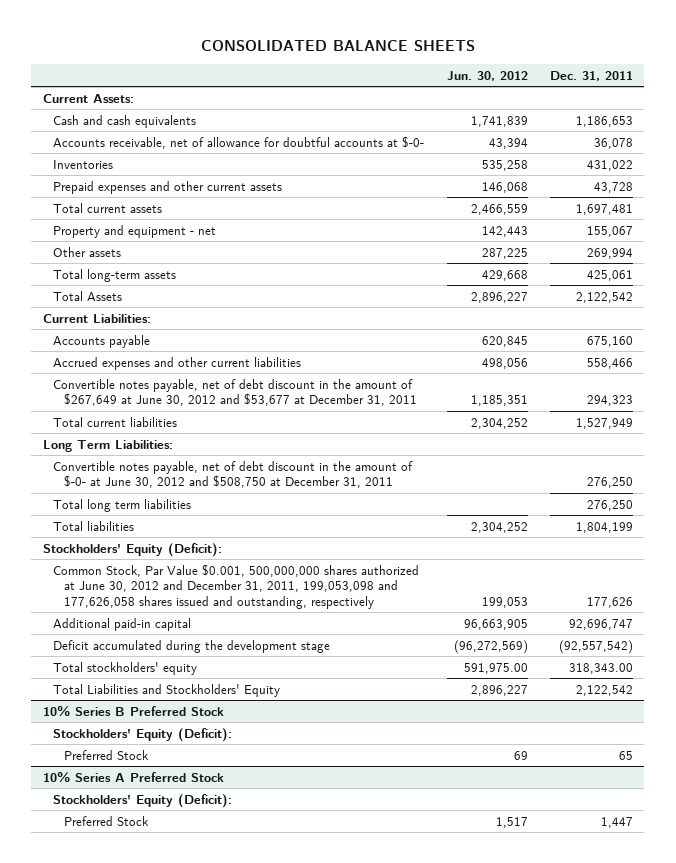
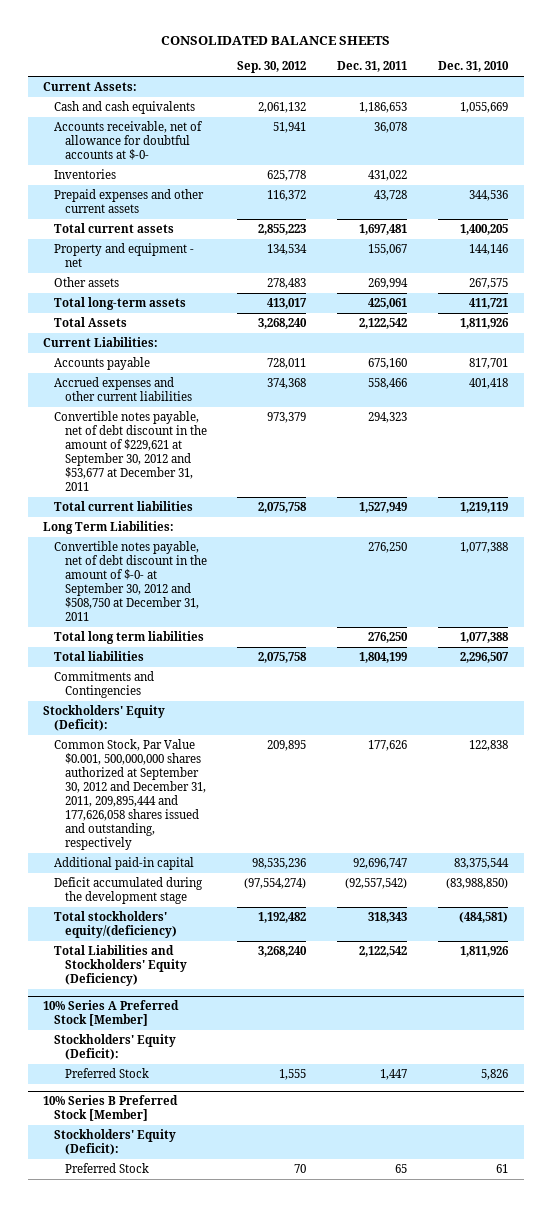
[446,70,528,81] Jun. 30, 2012 -> none
none -> [237,61,307,74] Sep. 30, 2012
none -> [438,61,510,73] Dec. 31, 2010
[53,378,417,407] Convertible notes payable, net of debt discount in the amount of $267,649 at June 30, 2012 and $53,677 at December 31, 2011 -> [53,410,207,491] Convertible notes payable, net of debt discount in the amount of $229,621 at September 30, 2012 and $53,677 at December 31, 2011
[53,460,414,489] Convertible notes payable, net of debt discount in the amount of $-0- at June 30, 2012 and $508,750 at December 31, 2011 -> [53,540,207,621] Convertible notes payable, net of debt discount in the amount of $-0- at September 30, 2012 and $508,750 at December 31, 2011
none -> [53,670,154,698] Commitments and Contingencies
[53,563,420,609] Common Stock, Par Value $0.001, 500,000,000 shares authorized at June 30, 2012 and December 31, 2011, 199,053,098 and 177,626,058 shares issued and outstanding, respectively -> [53,738,206,850] Common Stock, Par Value $0.001, 500,000,000 shares authorized at September 30, 2012 and December 31, 2011, 209,895,444 and 177,626,058 shares issued and outstanding, respectively
[42,705,224,716] 10% Series B Preferred Stock -> none
[53,727,233,742] Stockholders' Equity (Deficit): -> none
[63,749,149,760] Preferred Stock -> none
[53,661,198,675] Total stockholders' equity -> [53,910,177,938] Total stockholders' equity/(deficiency)
[569,662,634,674] 318,343.00 -> [368,911,408,923] 318,343
[53,683,281,697] Total Liabilities and Stockholders' Equity -> [53,944,187,986] Total Liabilities and Stockholders' Equity (Deficiency)
[42,771,224,782] 10% Series A Preferred Stock -> [43,999,180,1026] 10% Series A Preferred Stock [Member]
none -> [43,1094,179,1121] 10% Series B Preferred Stock [Member]
none -> [53,1128,176,1155] Stockholders' Equity (Deficit):
none -> [64,1162,149,1173] Preferred Stock

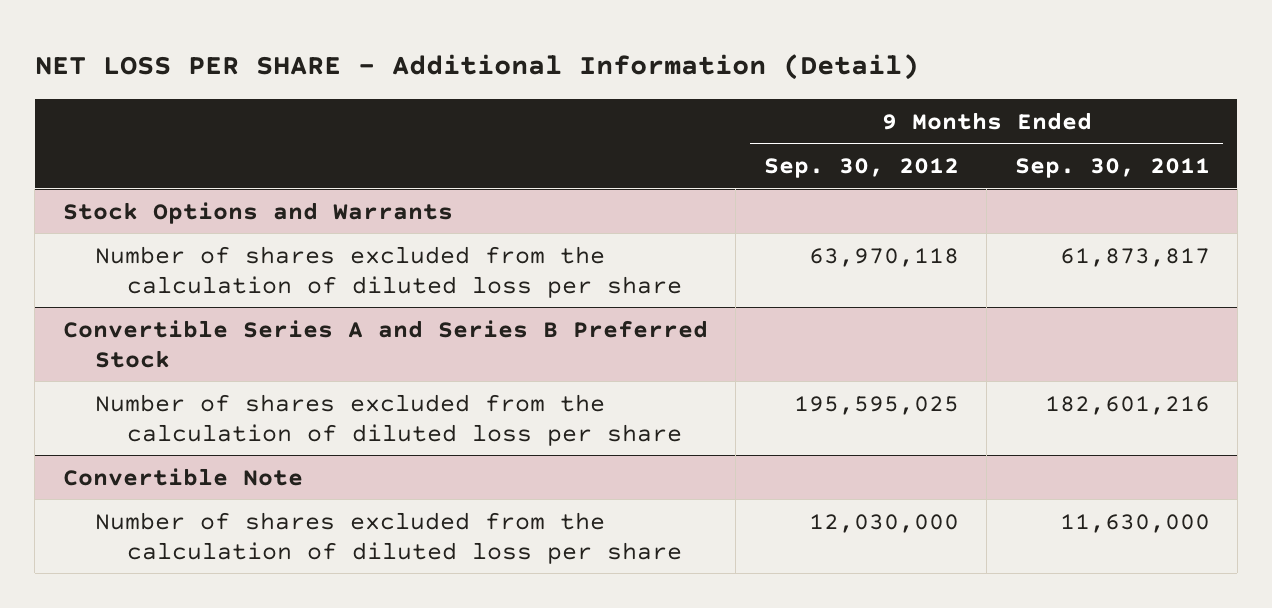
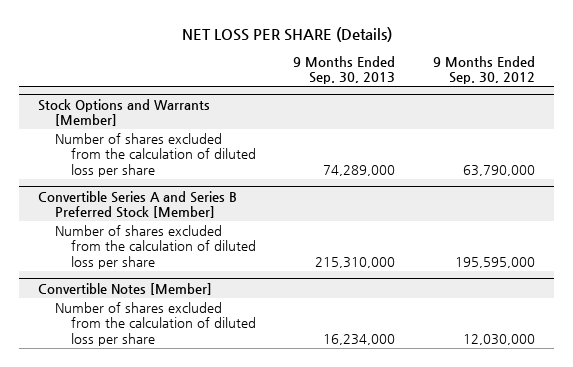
[34,53,919,80] NET LOSS PER SHARE - Additional Information (Detail) -> [181,27,392,43] NET LOSS PER SHARE (Details)
[1014,157,1210,178] Sep. 30, 2011 -> none
none -> [293,55,396,85] 9 Months Ended Sep. 30, 2013
[62,467,303,486] Convertible Note -> none
[62,201,453,224] Stock Options and Warrants -> [38,98,211,126] Stock Options and Warrants [Member]
[808,247,959,267] 63,970,118 -> [462,164,535,176] 63,790,000
[62,319,708,368] Convertible Series A and Series B Preferred Stock -> [38,190,238,218] Convertible Series A and Series B Preferred Stock [Member]
[793,395,959,415] 195,595,025 -> [454,256,535,268] 195,595,000
none -> [38,282,213,295] Convertible Notes [Member]

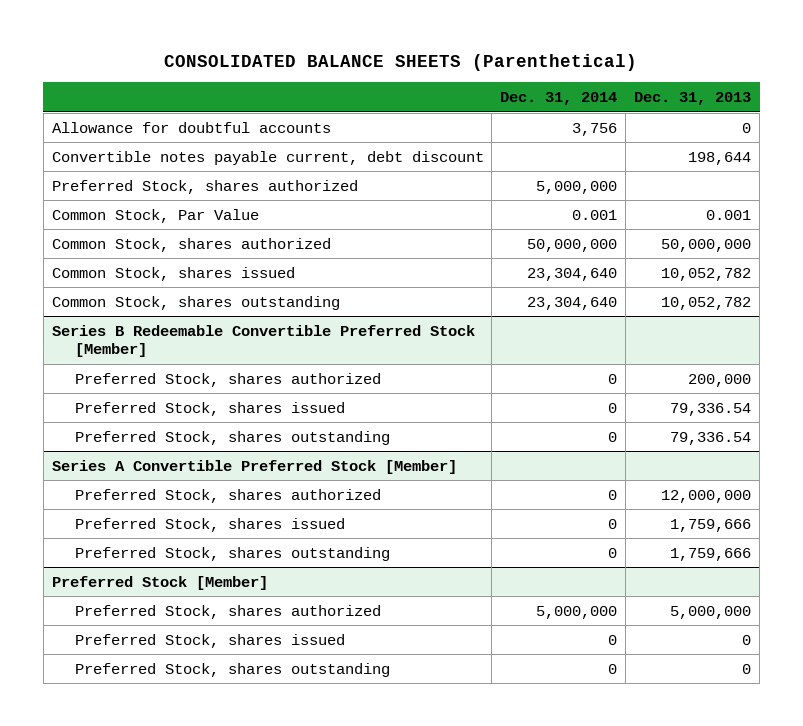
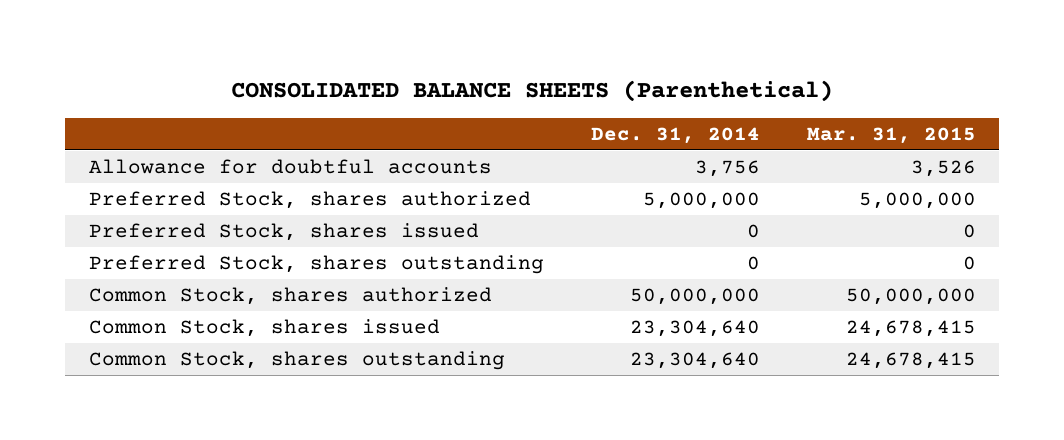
[634,92,752,106] Dec. 31, 2013 -> none
none -> [806,127,976,145] Mar. 31, 2015
[51,150,484,165] Convertible notes payable current, debt discount -> none
[51,208,259,223] Common Stock, Par Value -> none
none -> [88,222,479,241] Preferred Stock, shares issued
none -> [88,254,544,274] Preferred Stock, shares outstanding
[51,324,475,358] Series B Redeemable Convertible Preferred Stock [Member] -> none
[75,372,382,387] Preferred Stock, shares authorized -> none
[75,401,346,416] Preferred Stock, shares issued -> none
[75,430,391,445] Preferred Stock, shares outstanding -> none
[51,459,457,474] Series A Convertible Preferred Stock [Member] -> none
[75,488,382,503] Preferred Stock, shares authorized -> none
[75,517,346,532] Preferred Stock, shares issued -> none
[75,546,391,561] Preferred Stock, shares outstanding -> none
[51,575,268,590] Preferred Stock [Member] -> none
[75,604,382,619] Preferred Stock, shares authorized -> none
[75,633,346,648] Preferred Stock, shares issued -> none
[75,662,391,677] Preferred Stock, shares outstanding -> none

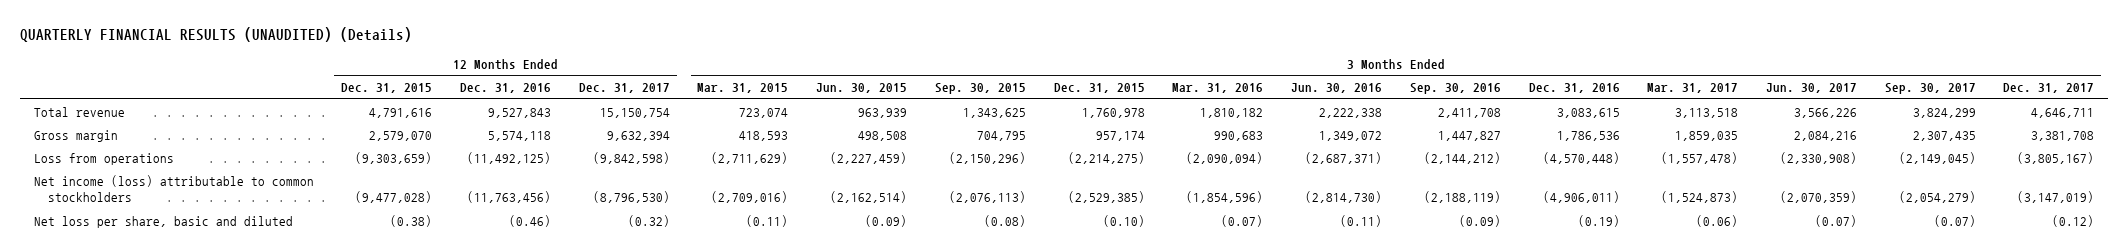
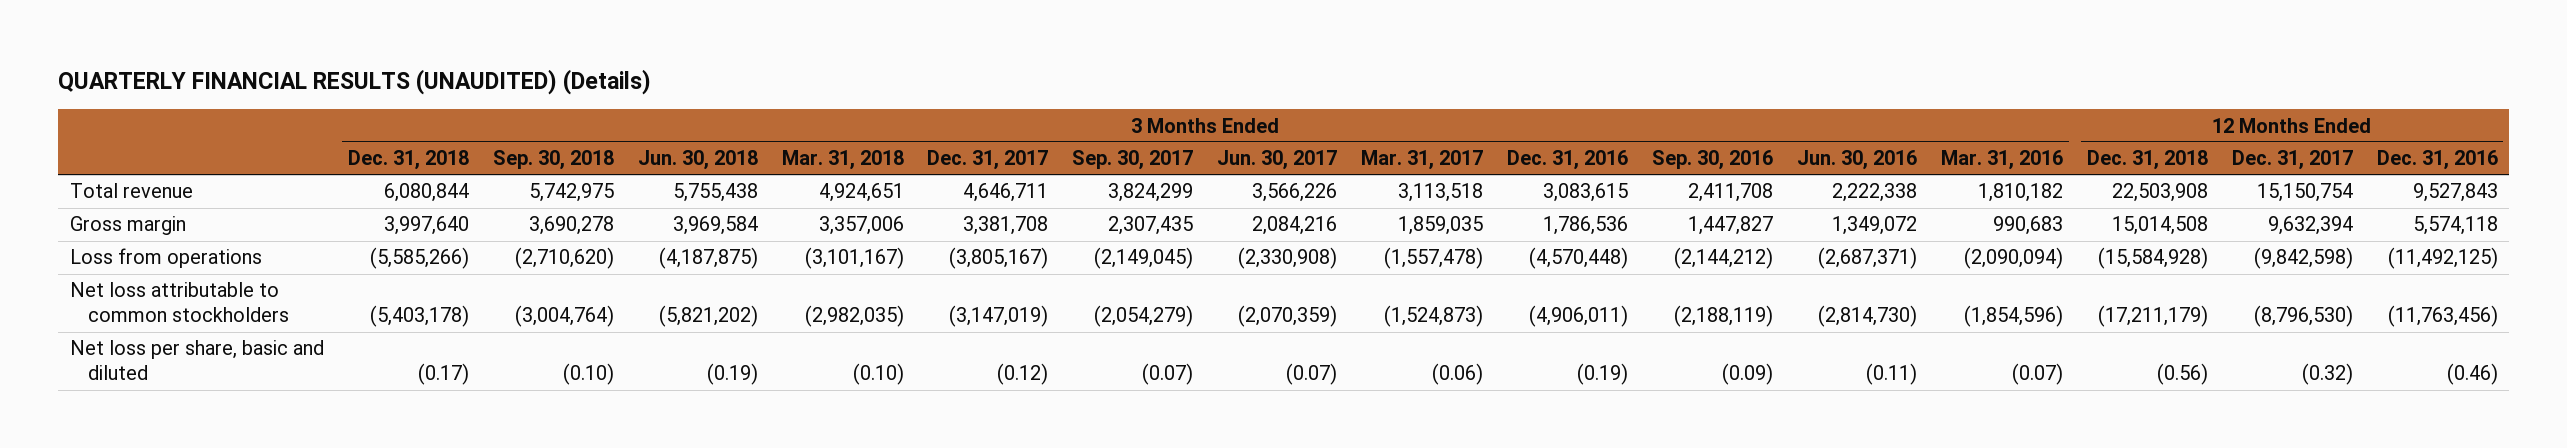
[341,83,433,94] Dec. 31, 2015 -> none
[697,83,789,94] Mar. 31, 2015 -> none
[816,83,908,94] Jun. 30, 2015 -> none
[934,83,1026,95] Sep. 30, 2015 -> none
[1053,83,1145,94] Dec. 31, 2015 -> none
none -> [347,150,469,171] Dec. 31, 2018
none -> [492,150,614,171] Sep. 30, 2018
none -> [637,150,758,171] Jun. 30, 2018
none -> [781,150,904,171] Mar. 31, 2018
none -> [2086,150,2208,171] Dec. 31, 2018
[33,174,314,203] Net income (loss) attributable to common stockholders -> [69,282,289,323] Net loss attributable to common stockholders

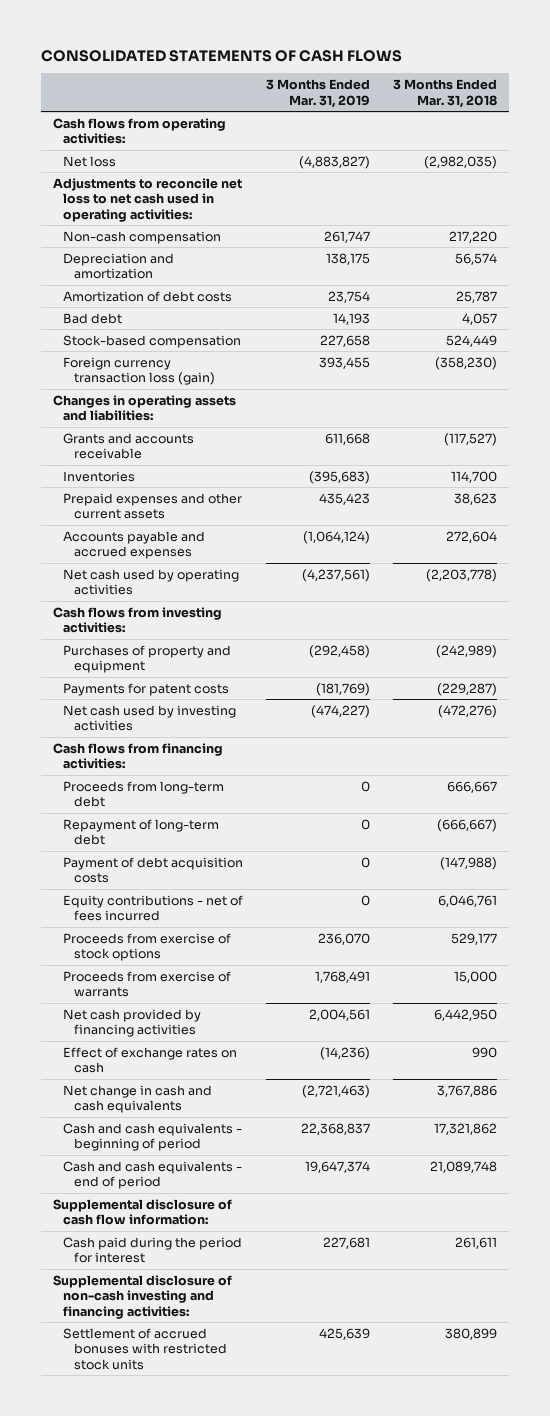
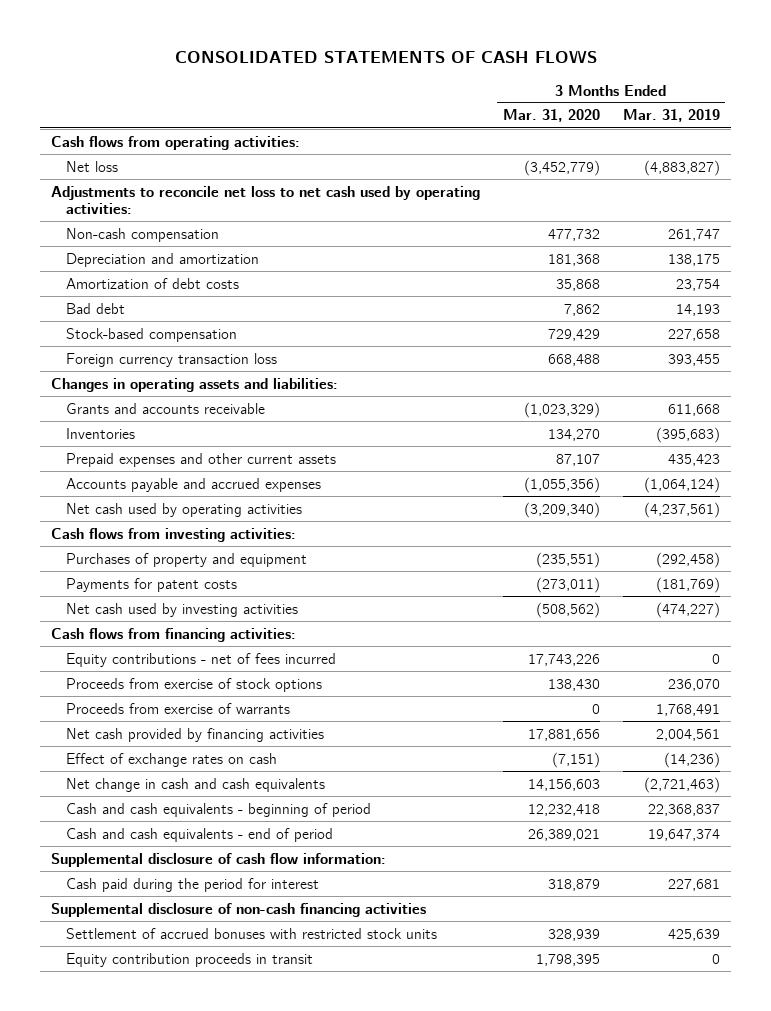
[393,79,498,108] 3 Months Ended Mar. 31, 2018 -> none
none -> [503,109,601,123] Mar. 31, 2020
[52,177,242,223] Adjustments to reconcile net loss to net cash used in operating activities: -> [51,185,481,214] Adjustments to reconcile net loss to net cash used by operating activities:
[63,356,216,386] Foreign currency transaction loss (gain) -> [66,352,278,367] Foreign currency transaction loss
[63,780,225,808] Proceeds from long-term debt -> none
[63,818,220,846] Repayment of long-term debt -> none
[63,856,244,884] Payment of debt acquisition costs -> none
[52,1274,232,1320] Supplemental disclosure of non-cash investing and financing activities: -> [51,902,427,917] Supplemental disclosure of non-cash financing activities
none -> [66,952,314,967] Equity contribution proceeds in transit

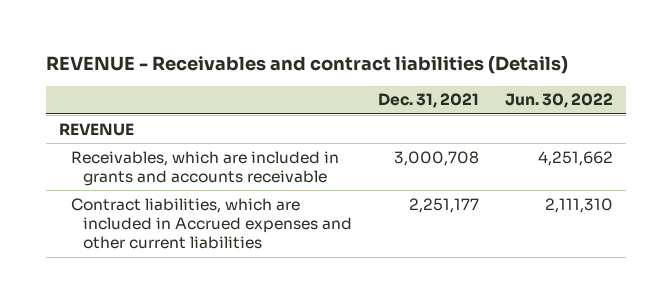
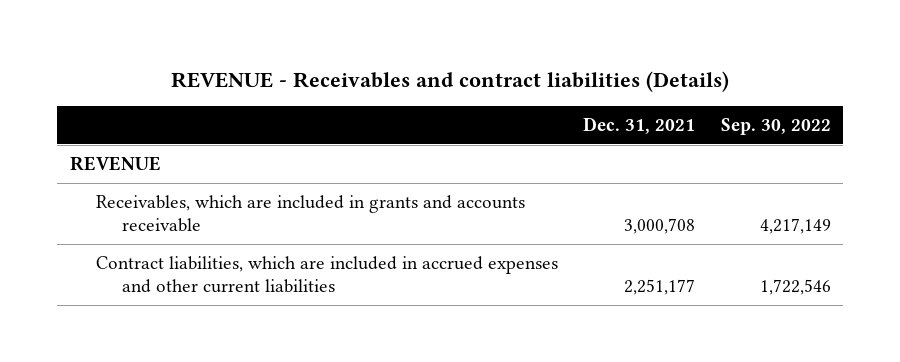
[504,93,613,109] Jun. 30, 2022 -> none
none -> [720,118,831,136] Sep. 30, 2022
[70,197,352,250] Contract liabilities, which are included in Accrued expenses and other current liabilities -> [96,256,559,293] Contract liabilities, which are included in accrued expenses and other current liabilities

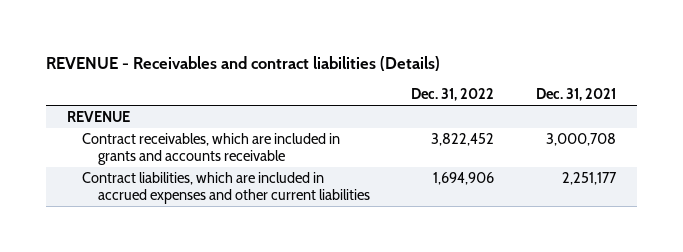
[720,118,831,136] Sep. 30, 2022 -> none
none -> [411,88,495,102] Dec. 31, 2022
[96,195,526,232] Receivables, which are included in grants and accounts receivable -> [82,132,341,165] Contract receivables, which are included in grants and accounts receivable

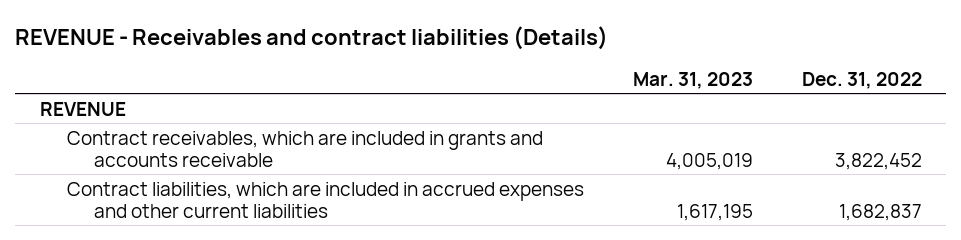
[536,88,617,102] Dec. 31, 2021 -> none
none -> [632,71,753,89] Mar. 31, 2023
[433,171,495,185] 1,694,906 -> [838,203,922,221] 1,682,837

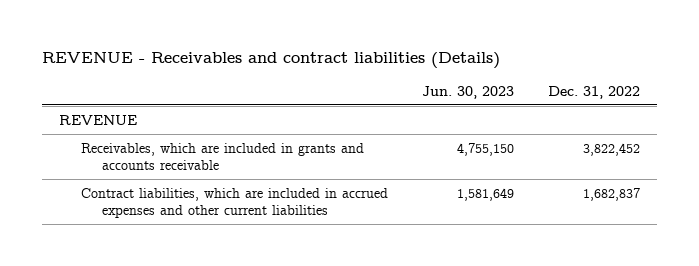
[632,71,753,89] Mar. 31, 2023 -> none
none -> [421,85,514,99] Jun. 30, 2023
[66,130,543,167] Contract receivables, which are included in grants and accounts receivable -> [80,142,364,170] Receivables, which are included in grants and accounts receivable

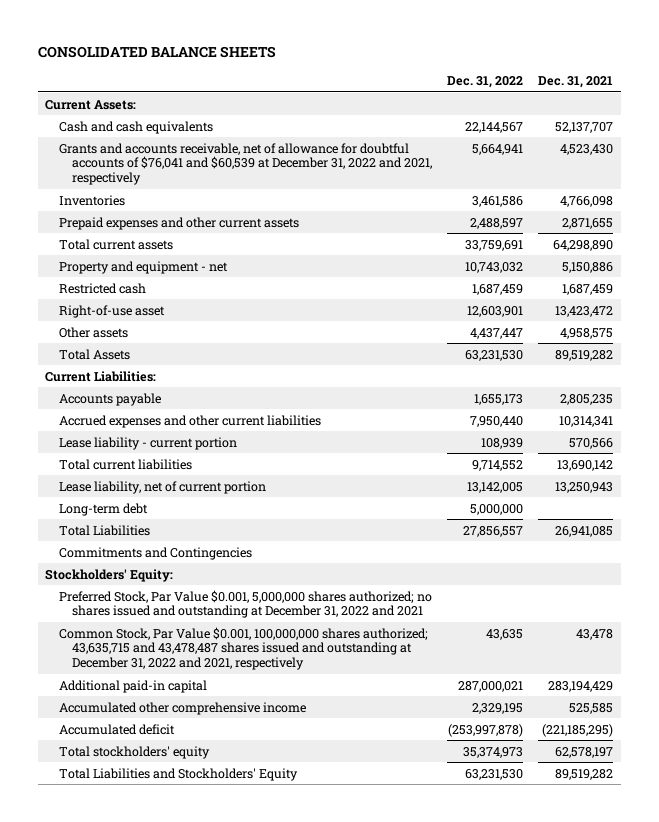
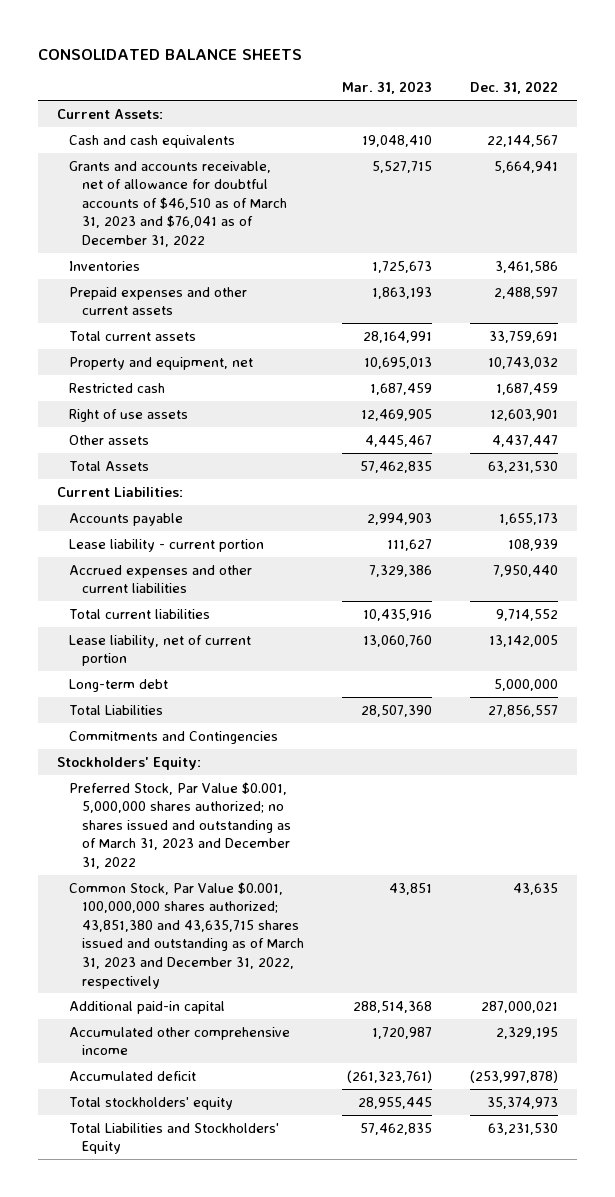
[538,75,614,88] Dec. 31, 2021 -> none
none -> [342,81,433,95] Mar. 31, 2023
[58,142,433,186] Grants and accounts receivable, net of allowance for doubtful accounts of $76,041 and $60,539 at December 31, 2022 and 2021, respectively -> [69,160,288,248] Grants and accounts receivable, net of allowance for doubtful accounts of $46,510 as of March 31, 2023 and $76,041 as of December 31, 2022
[58,260,228,274] Property and equipment - net -> [69,356,254,370] Property and equipment, net
[58,304,165,318] Right-of-use asset -> [69,408,189,422] Right of use assets
[58,414,321,428] Accrued expenses and other current liabilities -> [69,564,253,594] Accrued expenses and other current liabilities
[58,589,432,619] Preferred Stock, Par Value $0.001, 5,000,000 shares authorized; no shares issued and outstanding at December 31, 2022 and 2021 -> [69,781,292,870] Preferred Stock, Par Value $0.001, 5,000,000 shares authorized; no shares issued and outstanding as of March 31, 2023 and December 31, 2022
[58,626,428,671] Common Stock, Par Value $0.001, 100,000,000 shares authorized; 43,635,715 and 43,478,487 shares issued and outstanding at December 31, 2022 and 2021, respectively -> [69,881,305,989] Common Stock, Par Value $0.001, 100,000,000 shares authorized; 43,851,380 and 43,635,715 shares issued and outstanding as of March 31, 2023 and December 31, 2022, respectively

